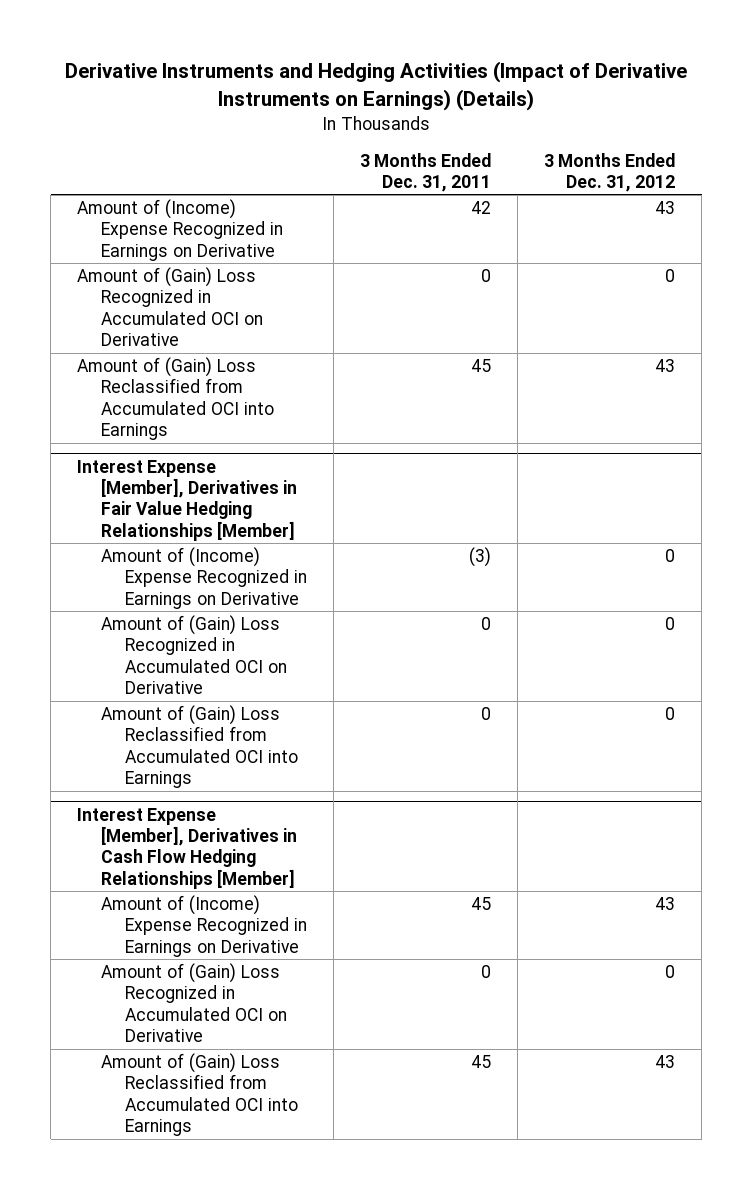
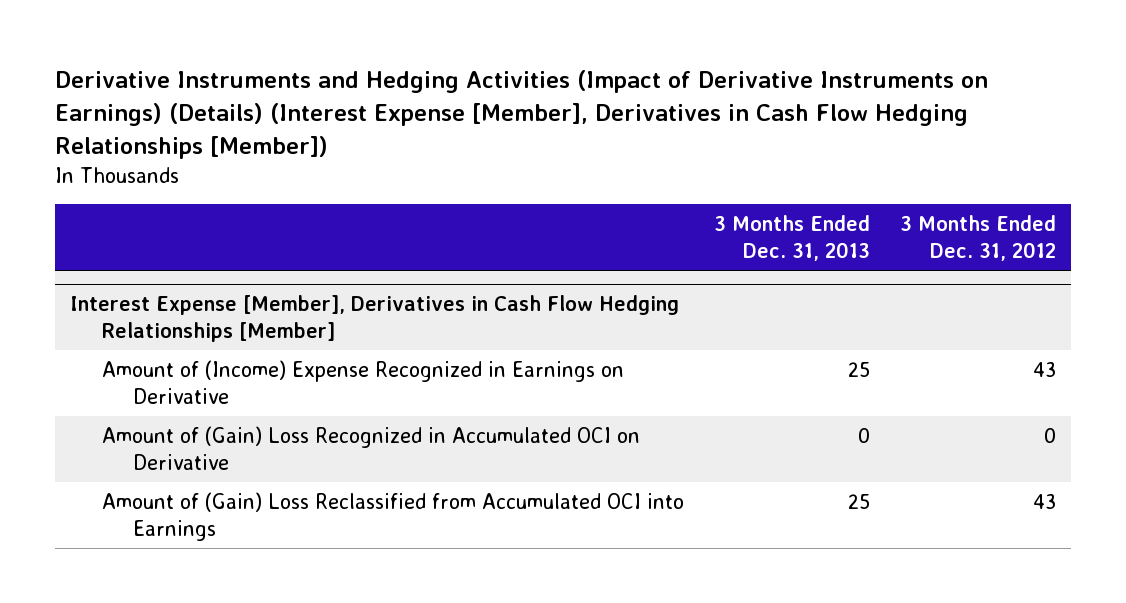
[65,61,688,111] Derivative Instruments and Hedging Activities (Impact of Derivative Instruments on Earnings) (Details) -> [55,70,989,160] Derivative Instruments and Hedging Activities (Impact of Derivative Instruments on Earnings) (Details) (Interest Expense [Member], Derivatives in Cash Flow Hedging Relationships [Member])
[360,152,492,192] 3 Months Ended Dec. 31, 2011 -> none
none -> [713,215,870,261] 3 Months Ended Dec. 31, 2013
[77,199,284,261] Amount of (Income) Expense Recognized in Earnings on Derivative -> none
[77,267,264,347] Amount of (Gain) Loss Recognized in Accumulated OCI on Derivative -> none
[77,357,275,441] Amount of (Gain) Loss Reclassified from Accumulated OCI into Earnings -> none
[77,459,298,541] Interest Expense [Member], Derivatives in Fair Value Hedging Relationships [Member] -> none
[101,547,308,609] Amount of (Income) Expense Recognized in Earnings on Derivative -> none
[101,615,288,695] Amount of (Gain) Loss Recognized in Accumulated OCI on Derivative -> none
[101,705,299,789] Amount of (Gain) Loss Reclassified from Accumulated OCI into Earnings -> none

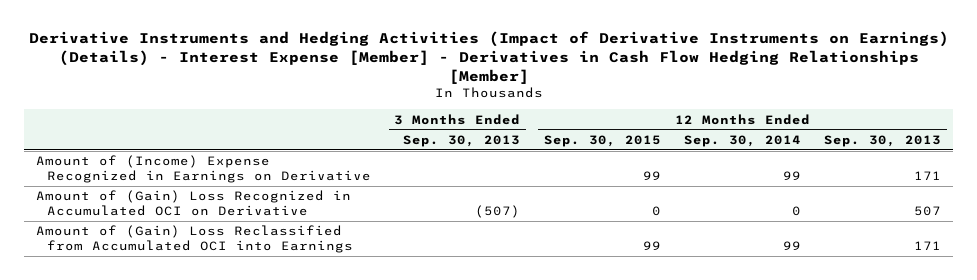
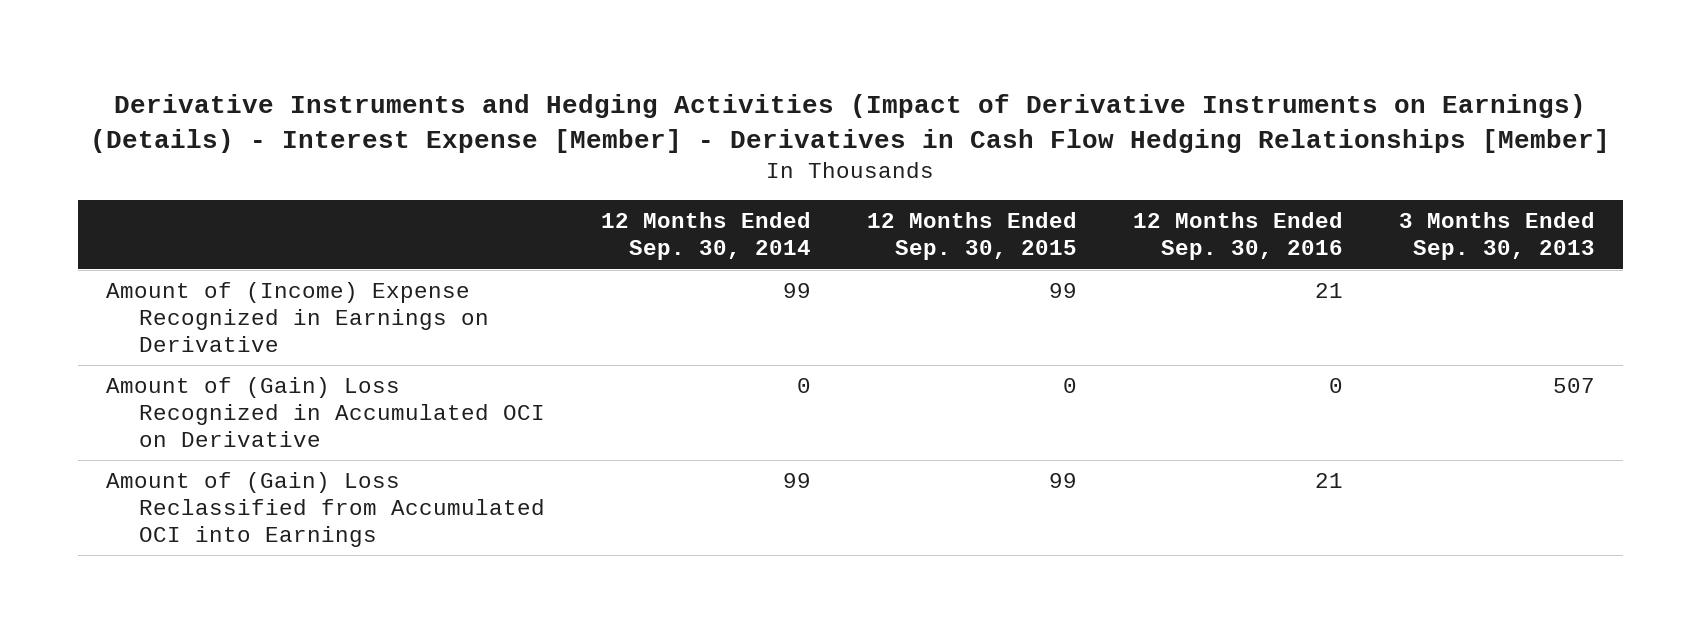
[824,134,942,147] Sep. 30, 2013 -> none
none -> [1132,212,1343,261] 12 Months Ended Sep. 30, 2016
[475,204,521,218] (507) -> [1552,378,1595,394] 507

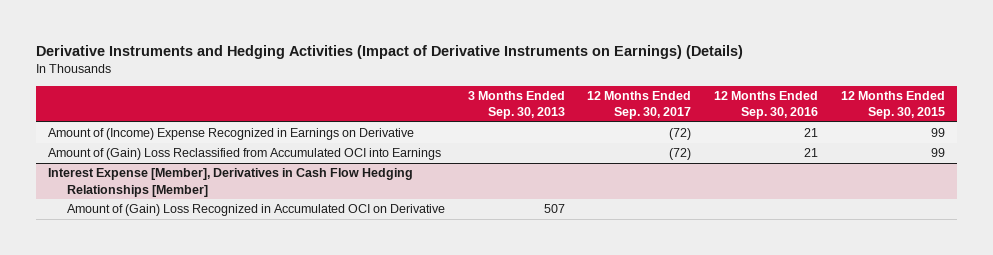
[90,93,1611,153] Derivative Instruments and Hedging Activities (Impact of Derivative Instruments on Earnings) (Details) - Interest Expense [Member] - Derivatives in Cash Flow Hedging Relationships [Member] -> [36,45,744,60] Derivative Instruments and Hedging Activities (Impact of Derivative Instruments on Earnings) (Details)
[601,212,812,261] 12 Months Ended Sep. 30, 2014 -> none
none -> [587,91,692,120] 12 Months Ended Sep. 30, 2017
[105,377,546,447] Amount of (Gain) Loss Recognized in Accumulated OCI on Derivative -> none
none -> [47,168,413,197] Interest Expense [Member], Derivatives in Cash Flow Hedging Relationships [Member]
none -> [66,204,445,217] Amount of (Gain) Loss Recognized in Accumulated OCI on Derivative

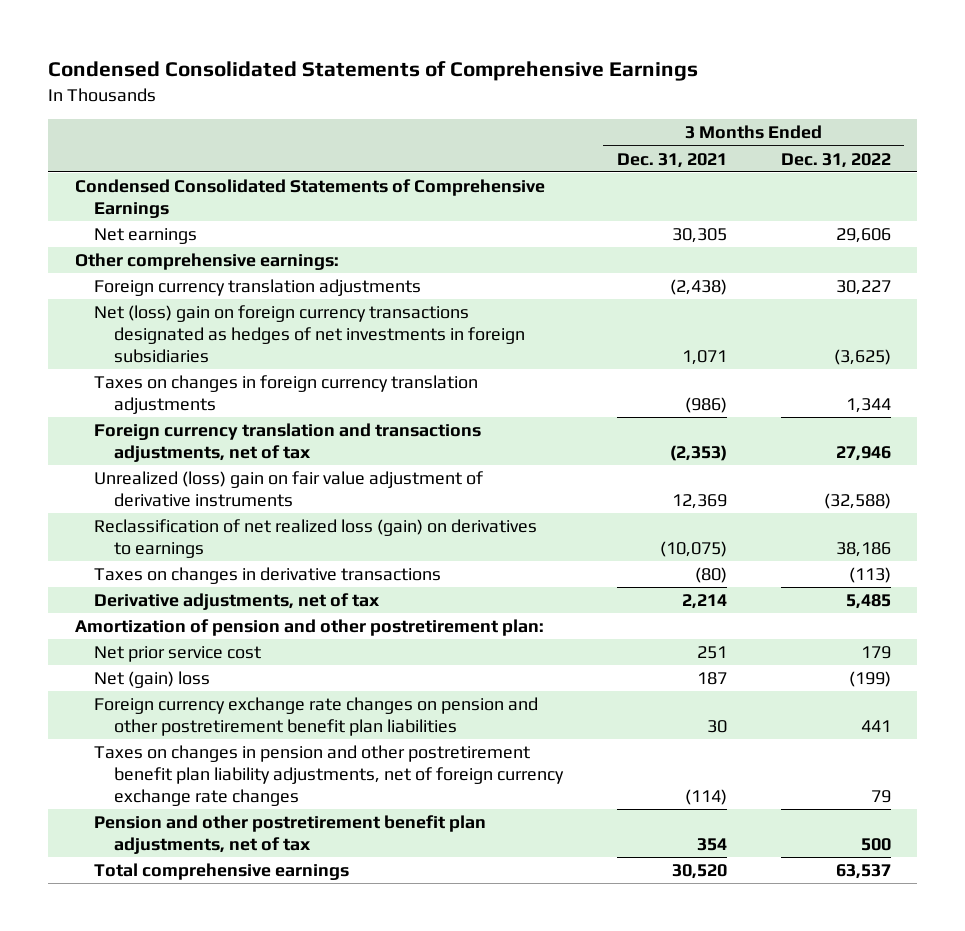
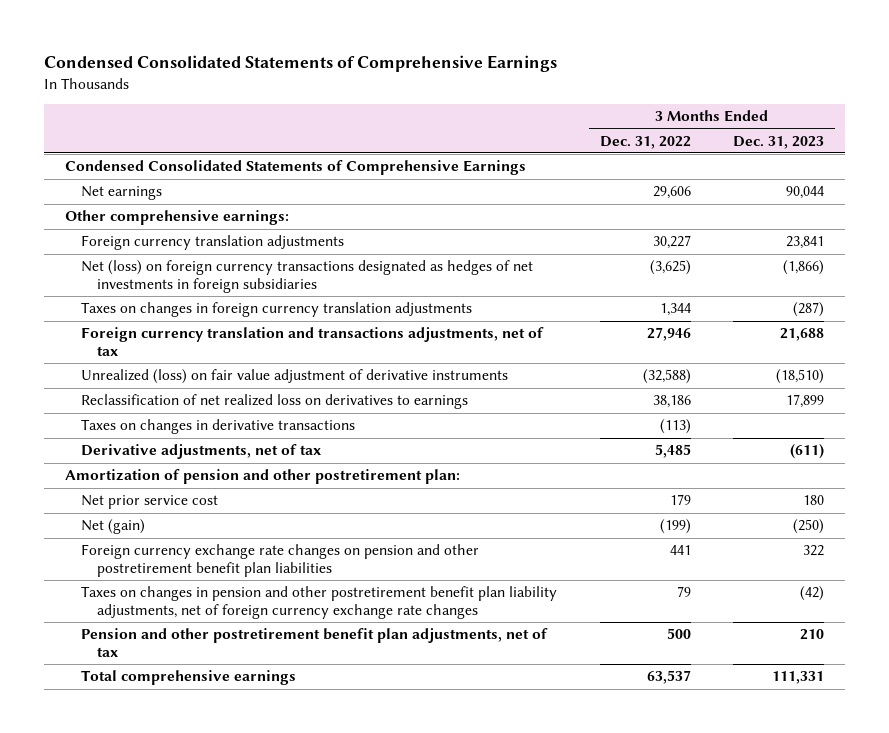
[616,152,727,168] Dec. 31, 2021 -> none
none -> [733,135,825,149] Dec. 31, 2023
[94,305,525,364] Net (loss) gain on foreign currency transactions designated as hedges of net investments in foreign subsidiaries -> [81,260,534,294] Net (loss) on foreign currency transactions designated as hedges of net investments in foreign subsidiaries
[94,471,484,508] Unrealized (loss) gain on fair value adjustment of derivative instruments -> [81,369,509,385] Unrealized (loss) on fair value adjustment of derivative instruments
[94,519,538,559] Reclassification of net realized loss (gain) on derivatives to earnings -> [81,394,469,410] Reclassification of net realized loss on derivatives to earnings
[94,671,211,689] Net (gain) loss -> [81,519,146,535] Net (gain)

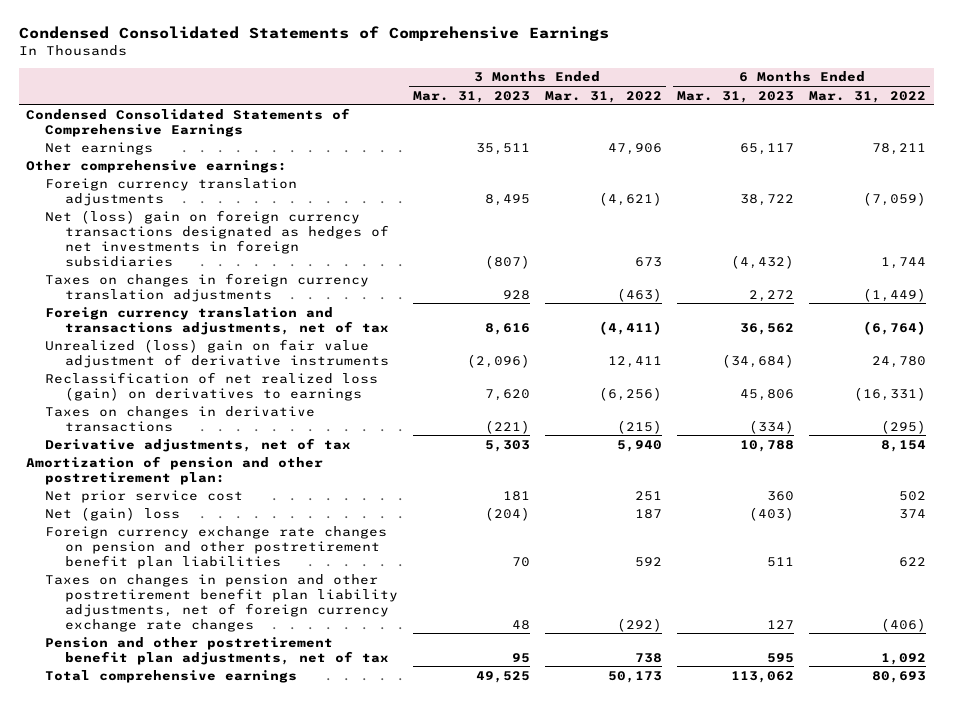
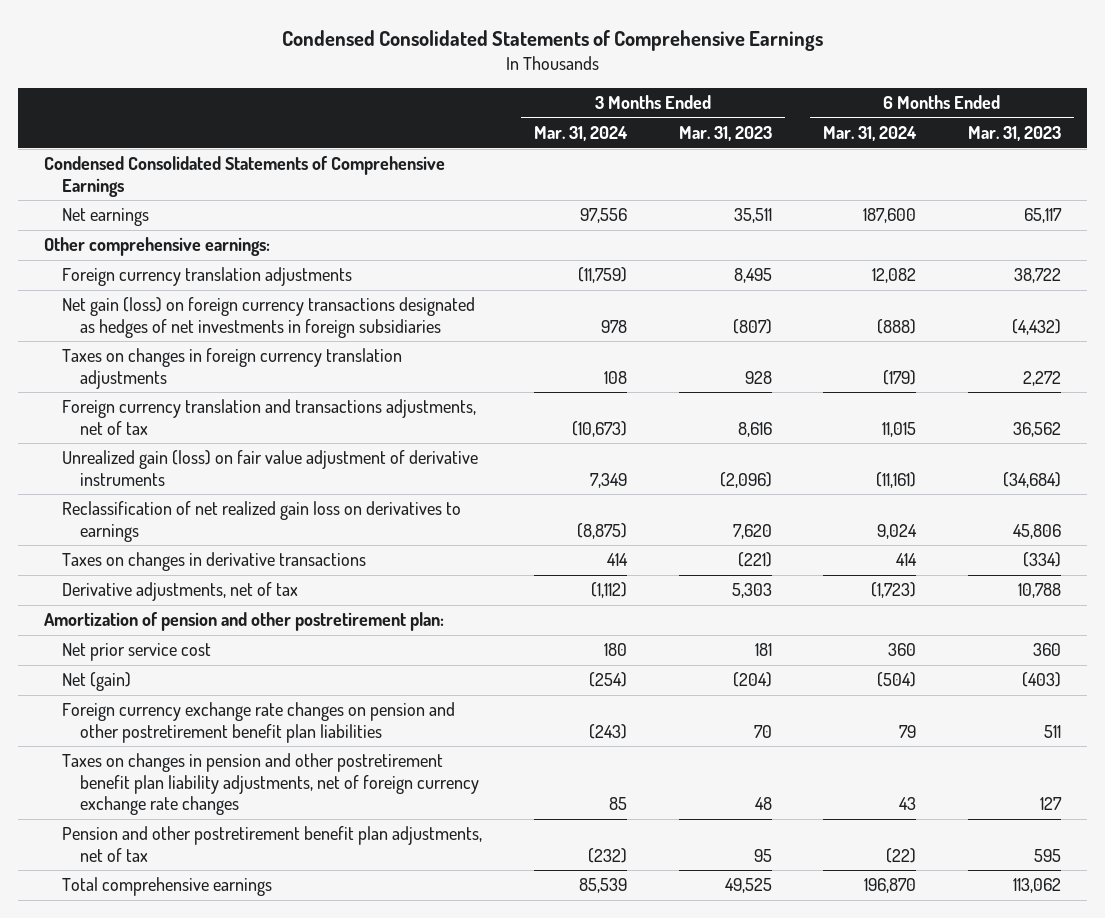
[545,90,663,103] Mar. 31, 2022 -> none
[809,90,927,103] Mar. 31, 2022 -> none
none -> [533,126,628,142] Mar. 31, 2024
none -> [823,126,918,142] Mar. 31, 2024
[45,209,389,267] Net (loss) gain on foreign currency transactions designated as hedges of net investments in foreign subsidiaries -> [62,297,476,338] Net gain (loss) on foreign currency transactions designated as hedges of net investments in foreign subsidiaries
[45,338,389,368] Unrealized (loss) gain on fair value adjustment of derivative instruments -> [62,450,479,486] Unrealized gain (loss) on fair value adjustment of derivative instruments
[45,371,379,401] Reclassification of net realized loss (gain) on derivatives to earnings -> [62,501,462,542] Reclassification of net realized gain loss on derivatives to earnings
[45,506,181,521] Net (gain) loss -> [62,672,132,692] Net (gain)

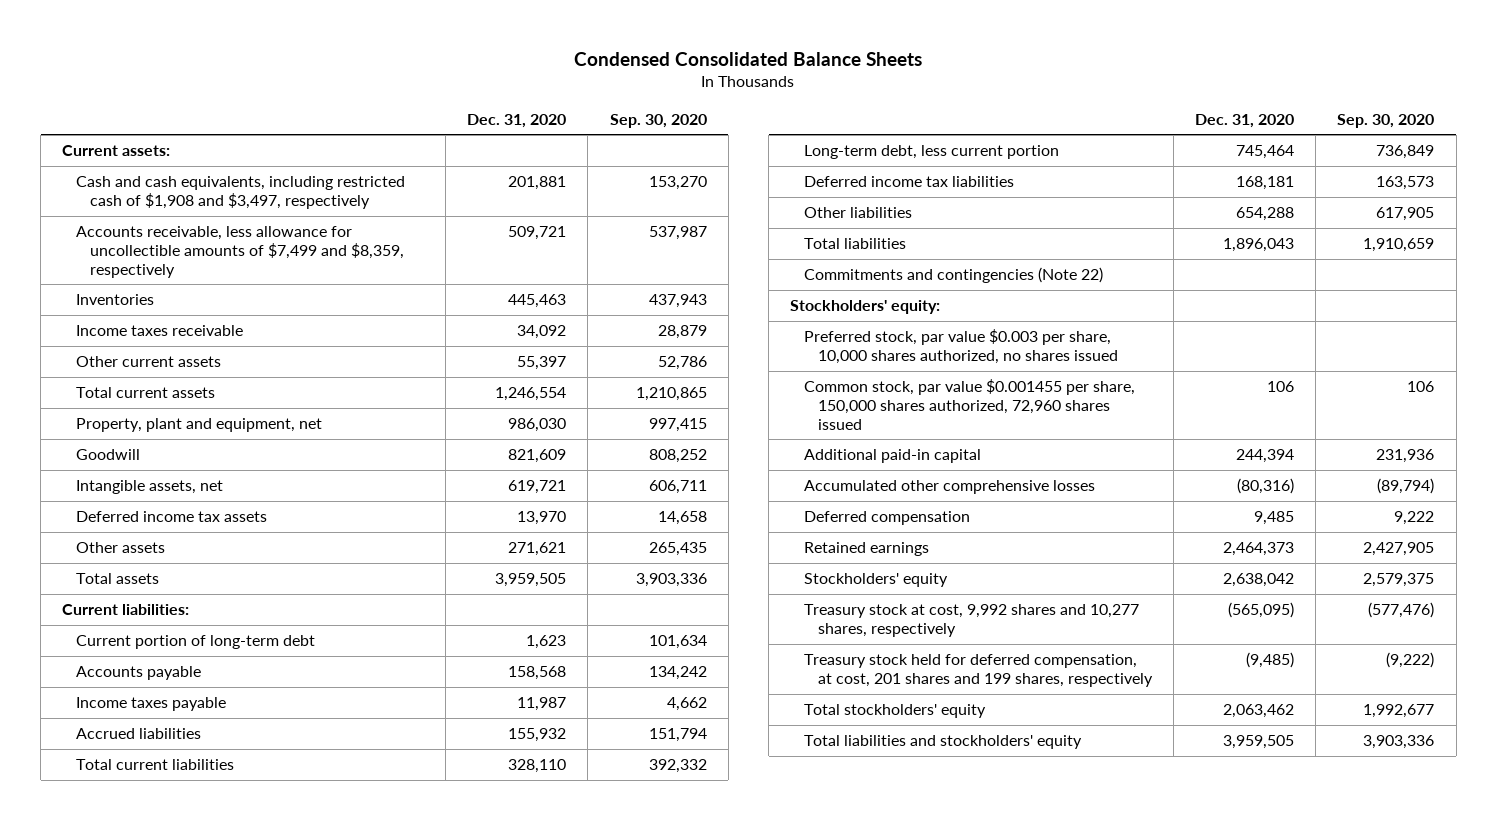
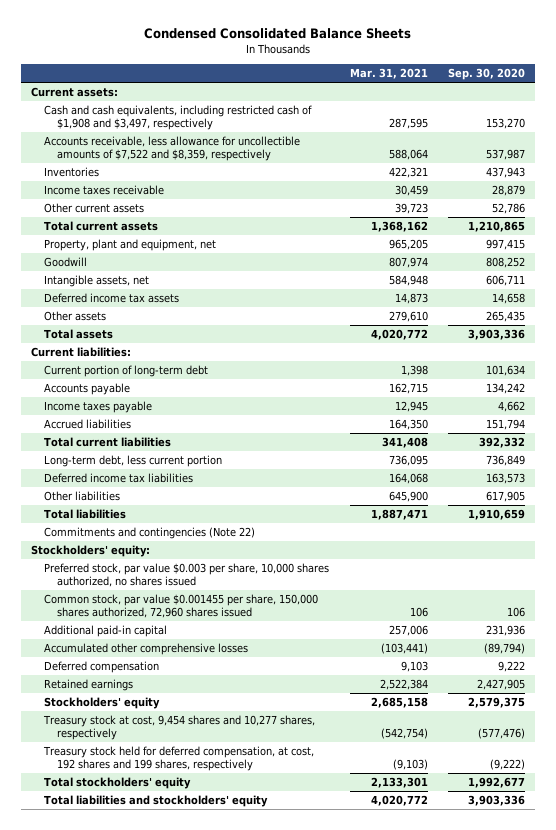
[467,113,567,128] Dec. 31, 2020 -> none
none -> [349,68,428,80] Mar. 31, 2021
[76,226,405,278] Accounts receivable, less allowance for uncollectible amounts of $7,499 and $8,359, respectively -> [44,135,301,161] Accounts receivable, less allowance for uncollectible amounts of $7,522 and $8,359, respectively
[804,604,1140,638] Treasury stock at cost, 9,992 shares and 10,277 shares, respectively -> [43,714,316,740] Treasury stock at cost, 9,454 shares and 10,277 shares, respectively
[804,654,1154,688] Treasury stock held for deferred compensation, at cost, 201 shares and 199 shares, respectively -> [43,745,315,771] Treasury stock held for deferred compensation, at cost, 192 shares and 199 shares, respectively

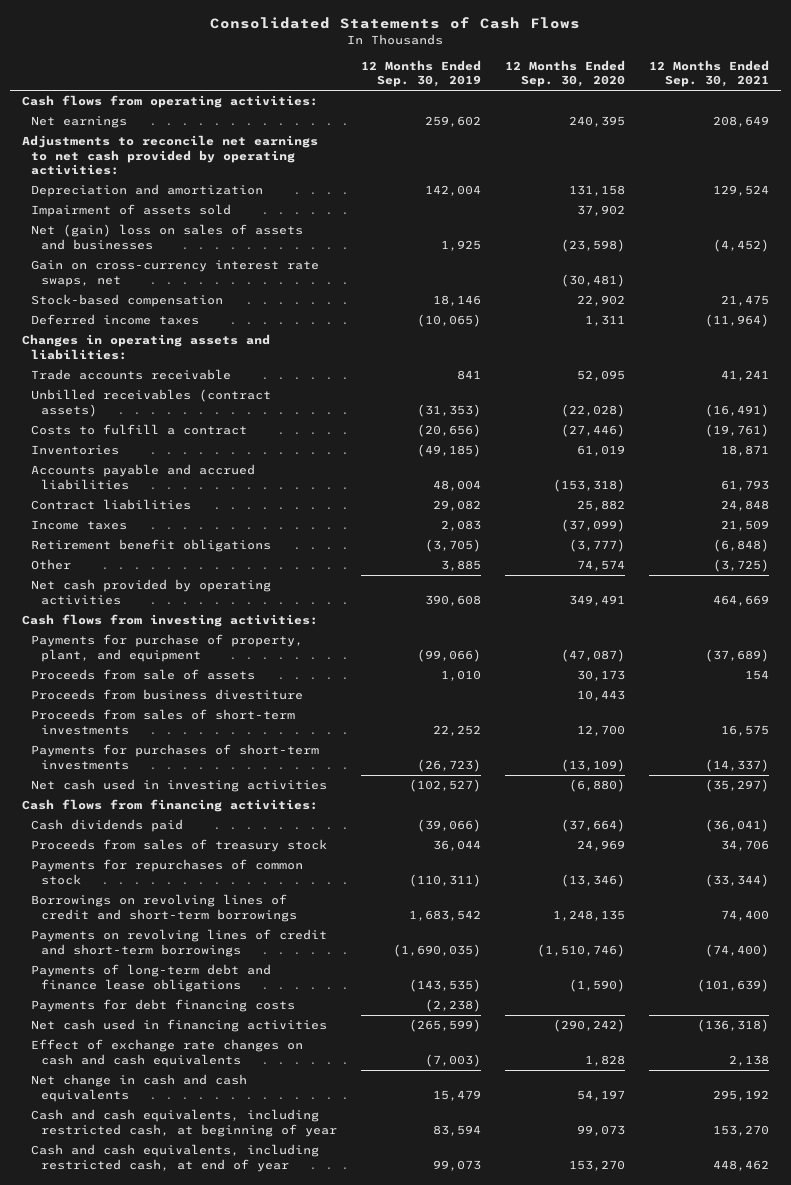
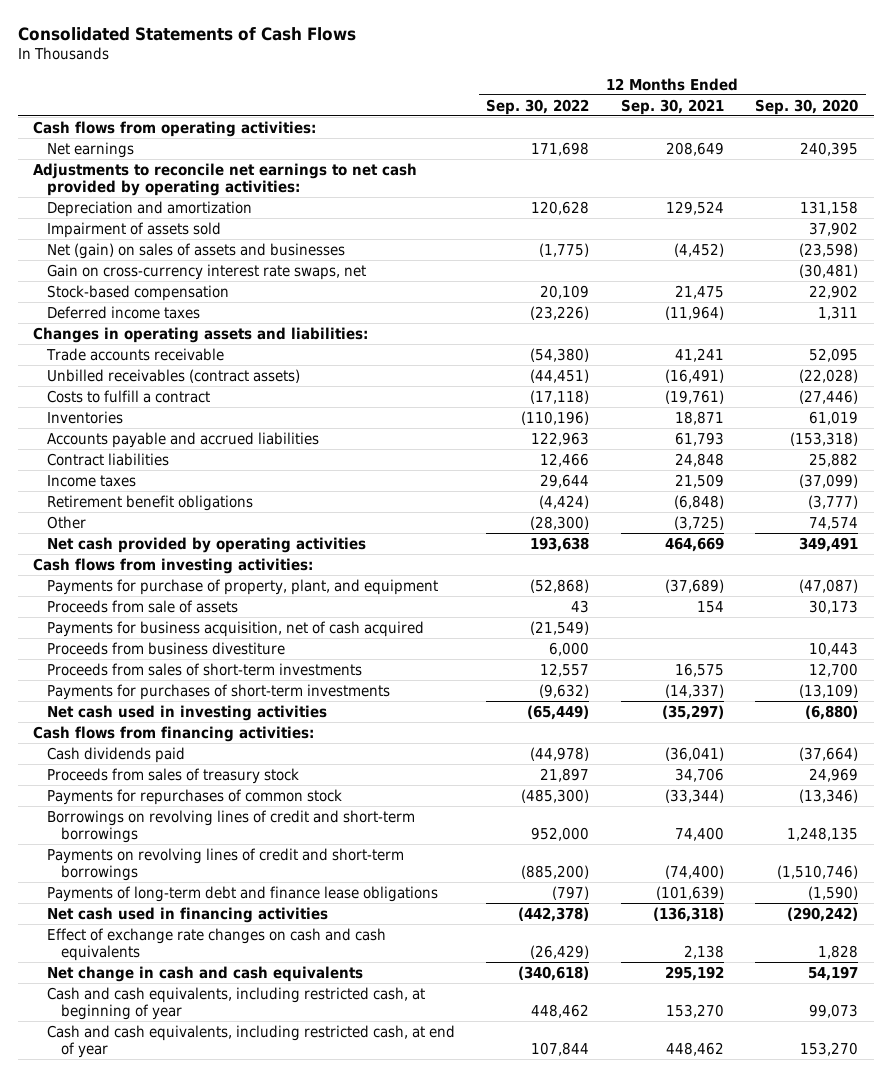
[360,59,481,88] 12 Months Ended Sep. 30, 2019 -> none
none -> [486,98,590,115] Sep. 30, 2022
[31,224,304,250] Net (gain) loss on sales of assets and businesses -> [47,242,346,259] Net (gain) on sales of assets and businesses
none -> [47,620,425,637] Payments for business acquisition, net of cash acquired
[31,999,296,1013] Payments for debt financing costs -> none

